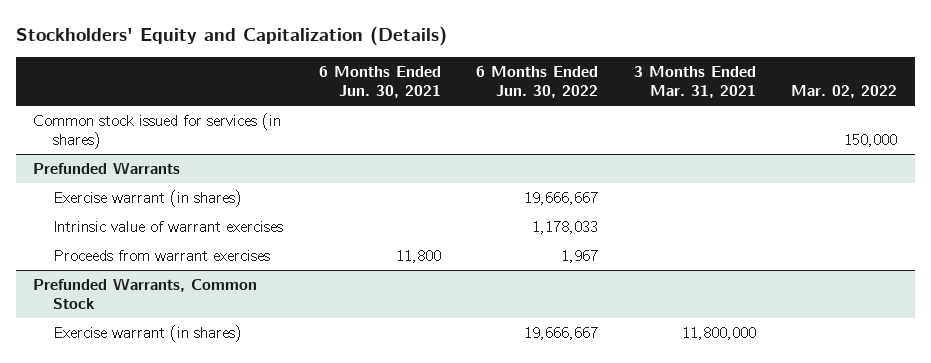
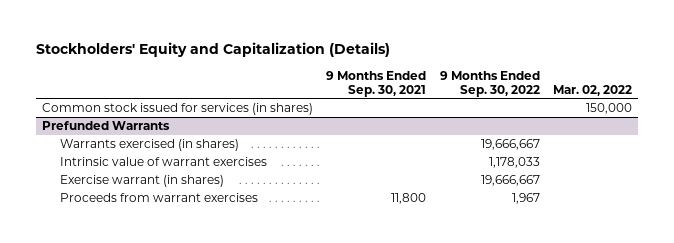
[318,66,441,98] 6 Months Ended Jun. 30, 2021 -> none
[476,66,599,98] 6 Months Ended Jun. 30, 2022 -> none
[633,66,756,98] 3 Months Ended Mar. 31, 2021 -> none
none -> [326,70,427,97] 9 Months Ended Sep. 30, 2021
none -> [439,70,540,97] 9 Months Ended Sep. 30, 2022
none -> [60,139,240,152] Warrants exercised (in shares)
[53,190,243,208] Exercise warrant (in shares) -> [60,175,225,188] Exercise warrant (in shares)
[33,278,258,309] Prefunded Warrants, Common Stock -> none
[53,325,243,343] Exercise warrant (in shares) -> none

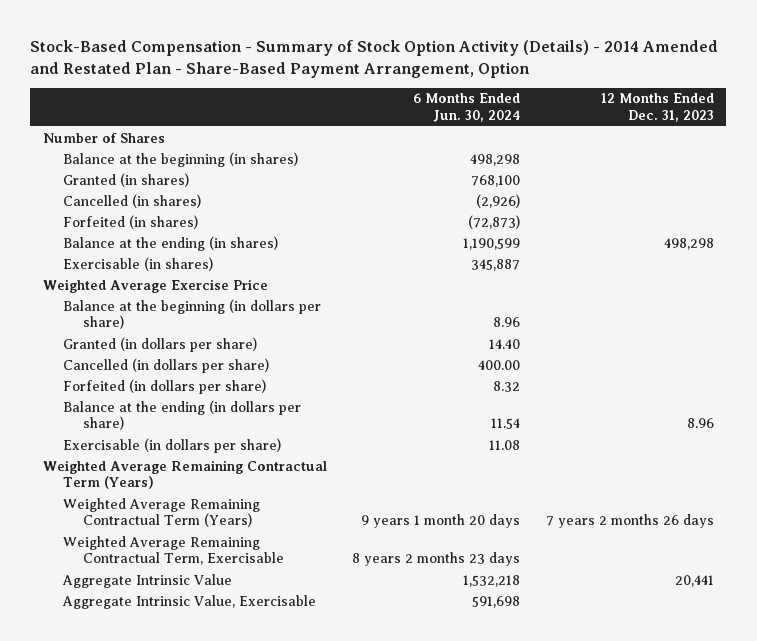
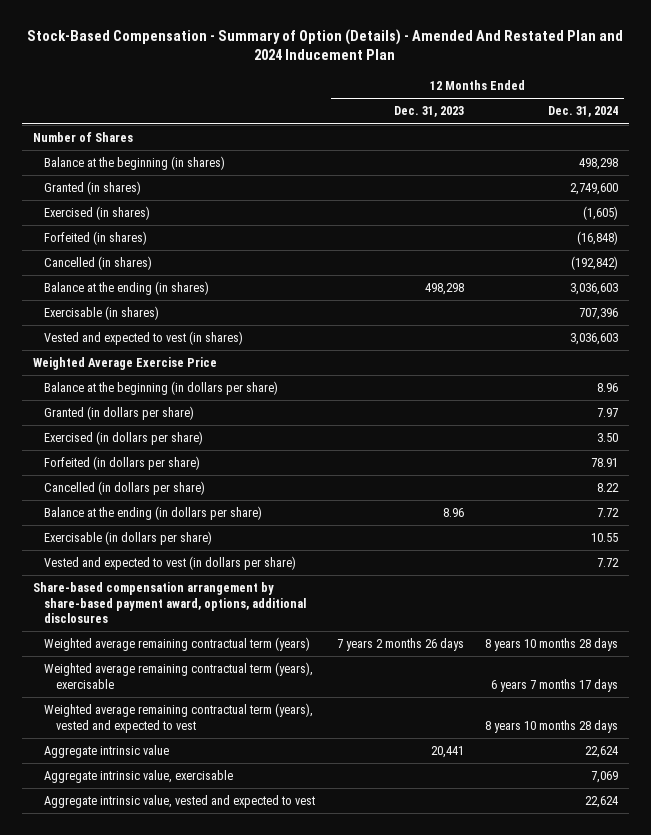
[30,40,719,78] Stock-Based Compensation - Summary of Stock Option Activity (Details) - 2014 Amended and Restated Plan - Share-Based Payment Arrangement, Option -> [27,29,624,61] Stock-Based Compensation - Summary of Option (Details) - Amended And Restated Plan and 2024 Inducement Plan
[413,93,521,122] 6 Months Ended Jun. 30, 2024 -> none
none -> [548,106,619,118] Dec. 31, 2024
none -> [44,206,151,221] Exercised (in shares)
[63,193,202,208] Cancelled (in shares) -> [44,256,153,271] Cancelled (in shares)
none -> [44,331,244,346] Vested and expected to vest (in shares)
none -> [44,431,204,446] Exercised (in dollars per share)
[63,357,270,373] Cancelled (in dollars per share) -> [44,481,206,496] Cancelled (in dollars per share)
none -> [44,556,297,571] Vested and expected to vest (in dollars per share)
[43,459,328,489] Weighted Average Remaining Contractual Term (Years) -> [32,582,307,623] Share-based compensation arrangement by share-based payment award, options, additional disclosures
[63,497,261,527] Weighted Average Remaining Contractual Term (Years) -> [44,637,311,652] Weighted average remaining contractual term (years)
[63,535,285,565] Weighted Average Remaining Contractual Term, Exercisable -> [44,662,314,689] Weighted average remaining contractual term (years), exercisable
none -> [44,703,314,733] Weighted average remaining contractual term (years), vested and expected to vest
[62,573,233,588] Aggregate Intrinsic Value -> [44,745,170,759] Aggregate intrinsic value
[62,594,317,609] Aggregate Intrinsic Value, Exercisable -> [44,770,234,784] Aggregate intrinsic value, exercisable
none -> [44,795,316,809] Aggregate intrinsic value, vested and expected to vest

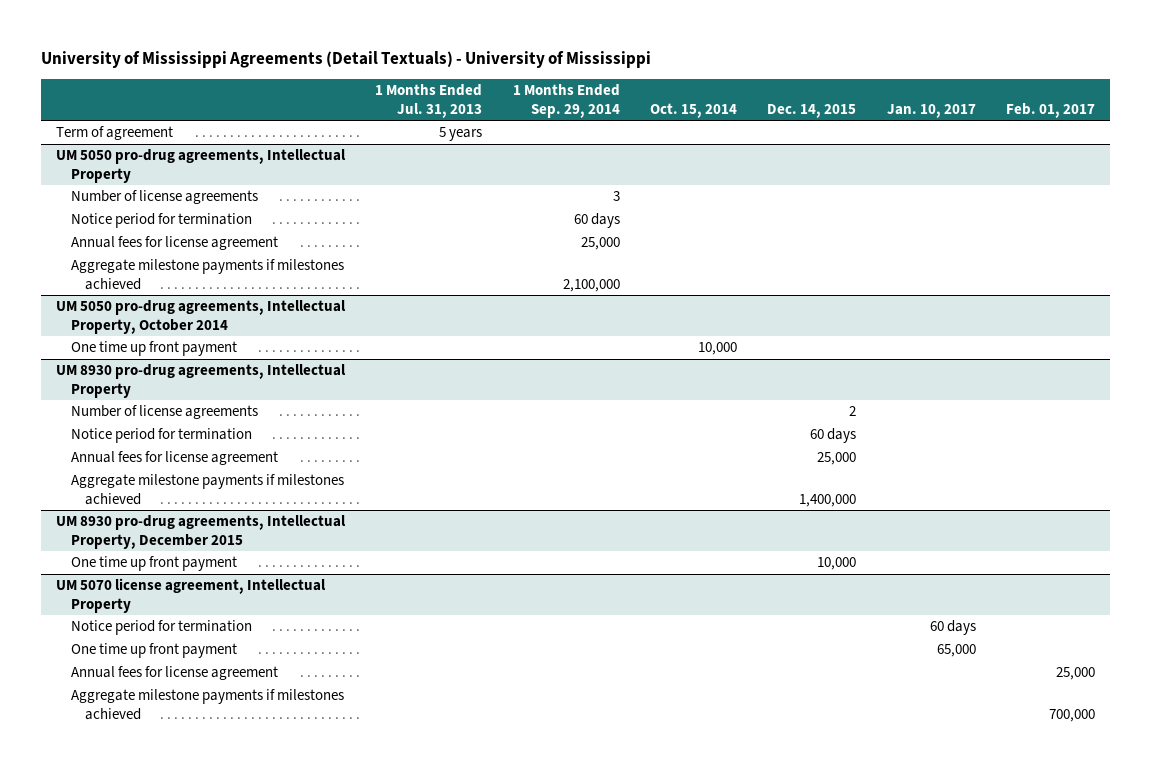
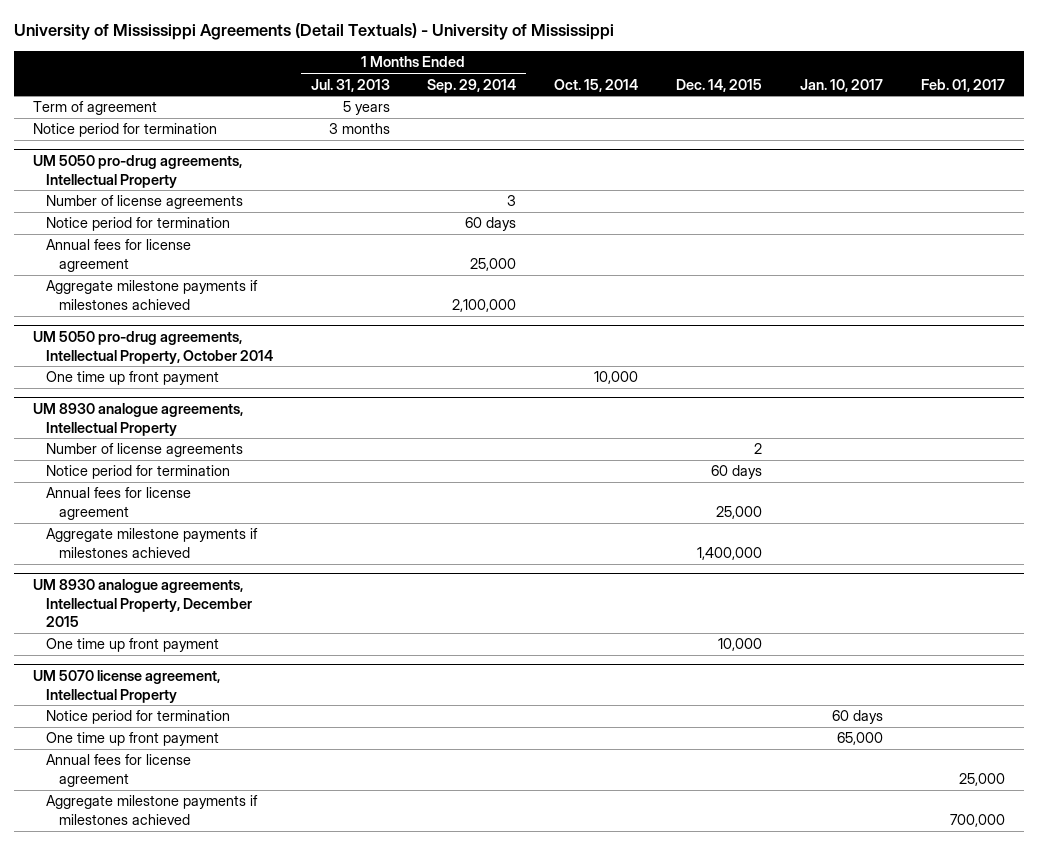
none -> [32,123,217,138] Notice period for termination
[56,364,347,398] UM 8930 pro-drug agreements, Intellectual Property -> [32,402,243,436] UM 8930 analogue agreements, Intellectual Property
[56,515,347,549] UM 8930 pro-drug agreements, Intellectual Property, December 2015 -> [32,578,252,628] UM 8930 analogue agreements, Intellectual Property, December 2015

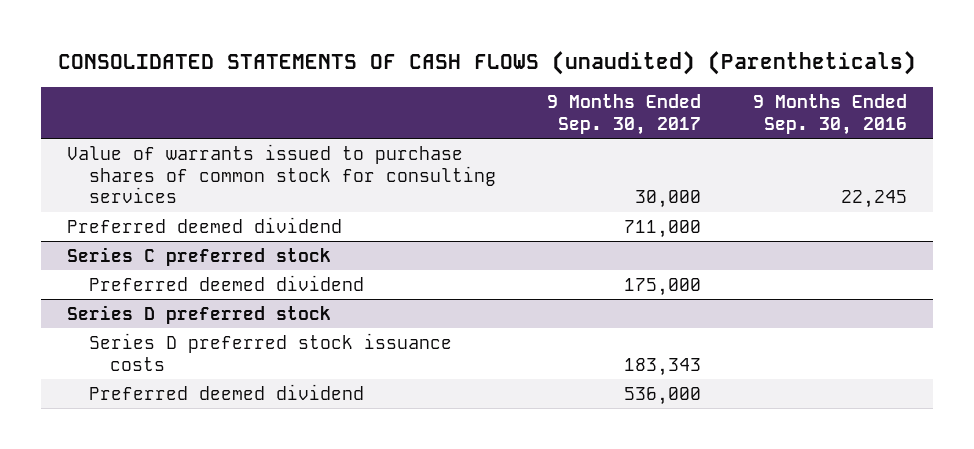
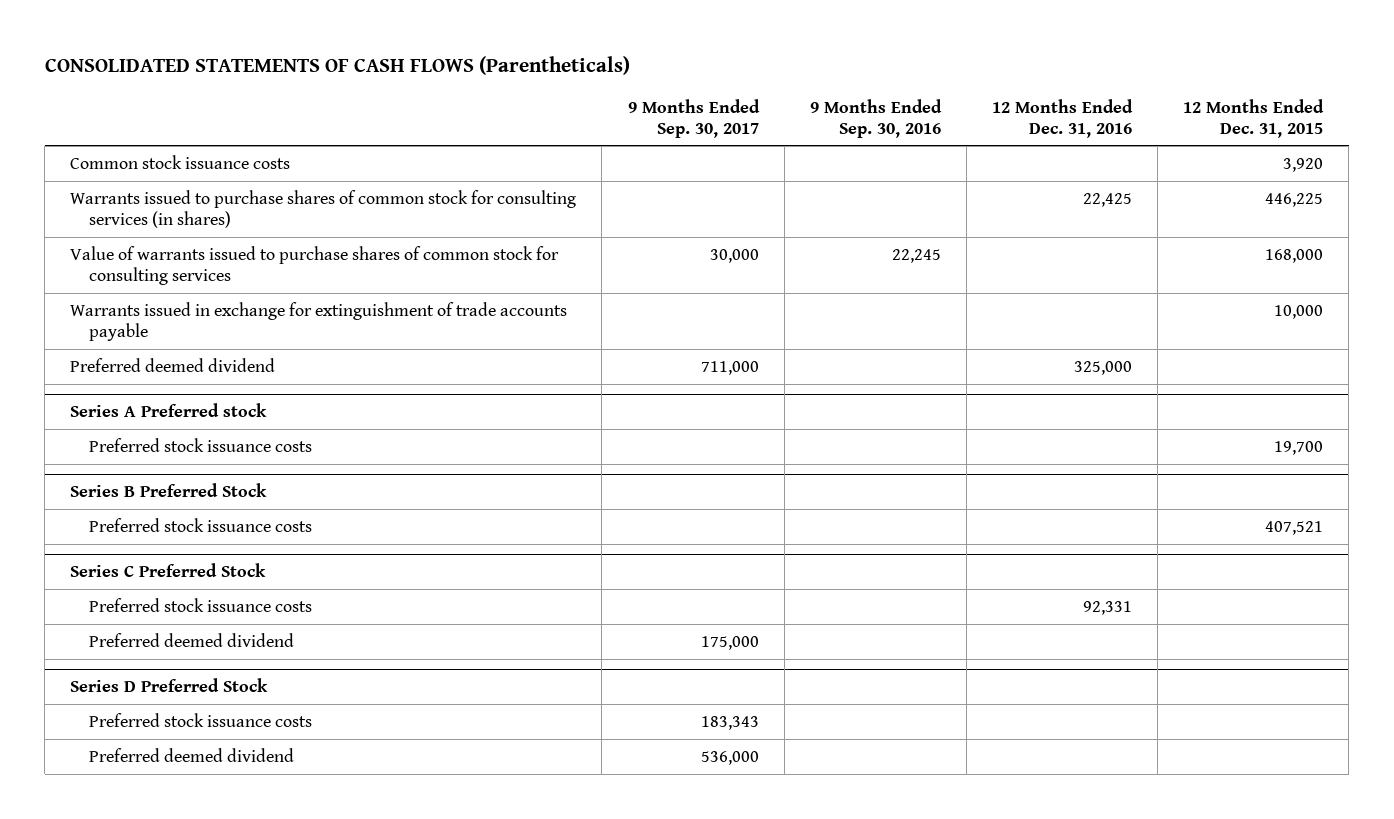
[58,51,917,76] CONSOLIDATED STATEMENTS OF CASH FLOWS (unaudited) (Parentheticals) -> [44,56,630,76] CONSOLIDATED STATEMENTS OF CASH FLOWS (Parentheticals)
none -> [992,98,1134,138] 12 Months Ended Dec. 31, 2016
none -> [1183,98,1325,138] 12 Months Ended Dec. 31, 2015
none -> [70,154,291,169] Common stock issuance costs
none -> [70,189,577,228] Warrants issued to purchase shares of common stock for consulting services (in shares)
none -> [70,301,568,341] Warrants issued in exchange for extinguishment of trade accounts payable
none -> [70,403,268,418] Series A Preferred stock
none -> [89,437,313,452] Preferred stock issuance costs
none -> [70,483,268,498] Series B Preferred Stock
none -> [89,517,313,532] Preferred stock issuance costs
[67,246,332,266] Series C preferred stock -> [70,563,267,578] Series C Preferred Stock
none -> [89,597,313,612] Preferred stock issuance costs
[67,304,332,324] Series D preferred stock -> [70,678,269,693] Series D Preferred Stock
[88,332,452,371] Series D preferred stock issuance costs -> [89,712,313,727] Preferred stock issuance costs

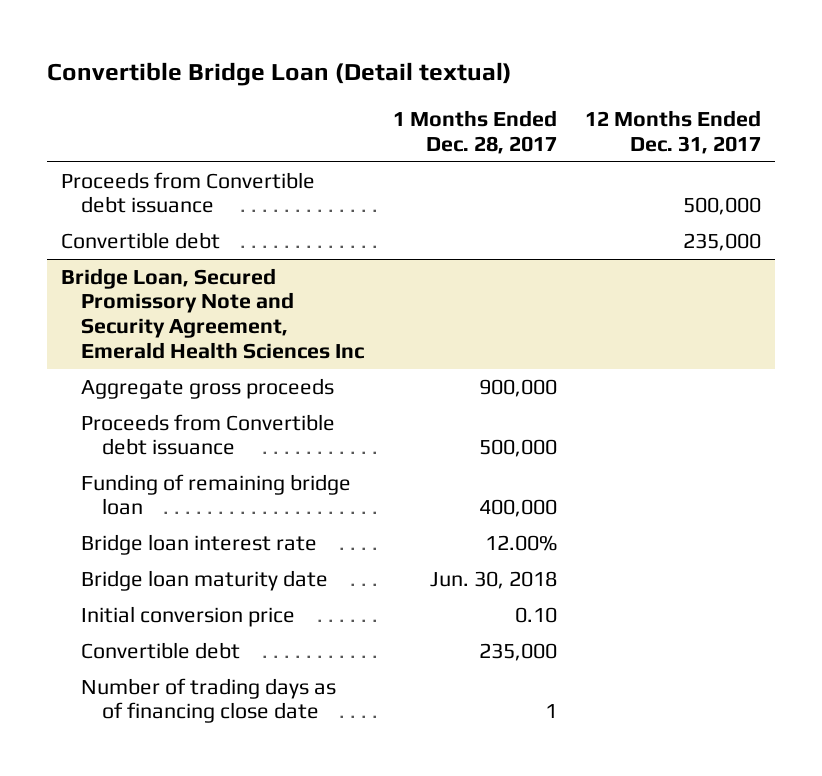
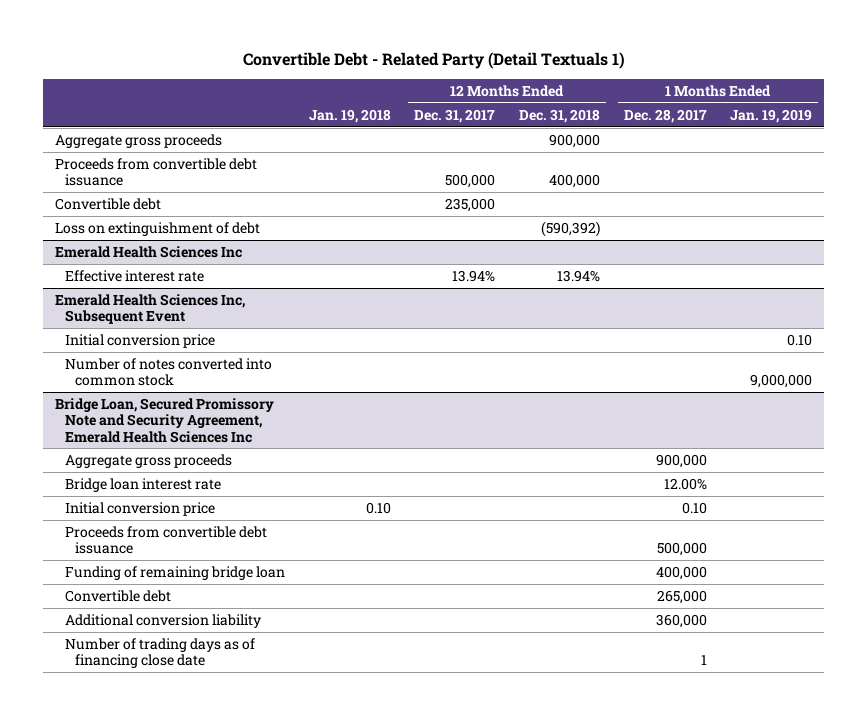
[46,62,512,87] Convertible Bridge Loan (Detail textual) -> [242,51,625,69] Convertible Debt - Related Party (Detail Textuals 1)
none -> [308,108,391,123] Jan. 19, 2018
none -> [519,108,601,123] Dec. 31, 2018
none -> [730,108,813,123] Jan. 19, 2019
none -> [54,133,222,148] Aggregate gross proceeds
[61,171,316,214] Proceeds from Convertible debt issuance -> [54,157,257,187] Proceeds from convertible debt issuance
none -> [54,221,260,236] Loss on extinguishment of debt
none -> [54,245,242,258] Emerald Health Sciences Inc
none -> [65,269,205,282] Effective interest rate
none -> [54,293,245,325] Emerald Health Sciences Inc, Subsequent Event
none -> [65,333,216,348] Initial conversion price
none -> [65,357,273,387] Number of notes converted into common stock
[81,413,336,456] Proceeds from Convertible debt issuance -> none
[81,569,329,591] Bridge loan maturity date -> none
none -> [65,525,268,555] Proceeds from convertible debt issuance
[81,473,352,516] Funding of remaining bridge loan -> [65,565,286,580] Funding of remaining bridge loan
[478,642,557,661] 235,000 -> [656,589,707,604] 265,000
none -> [65,613,262,628] Additional conversion liability

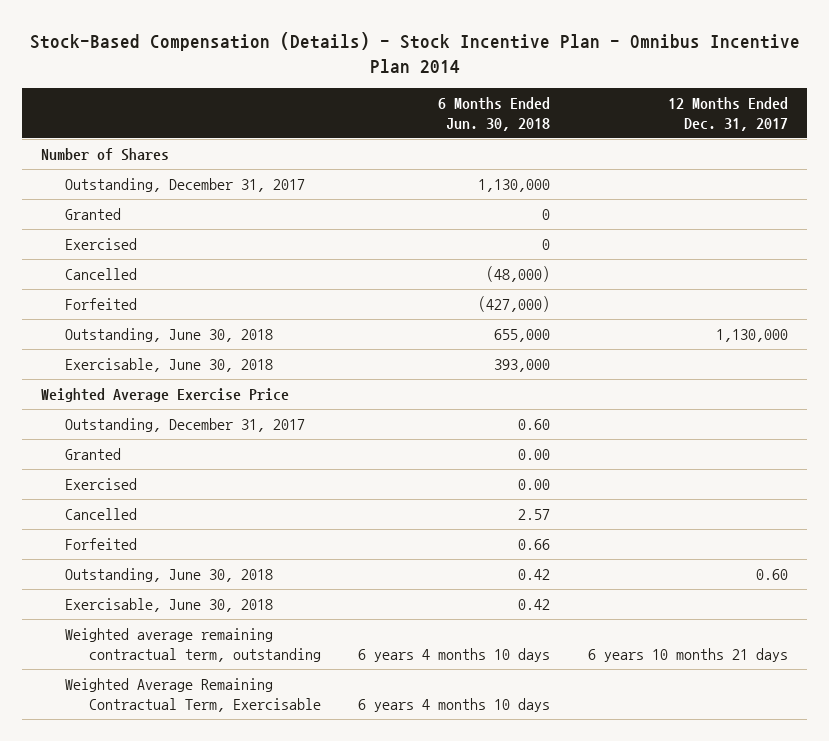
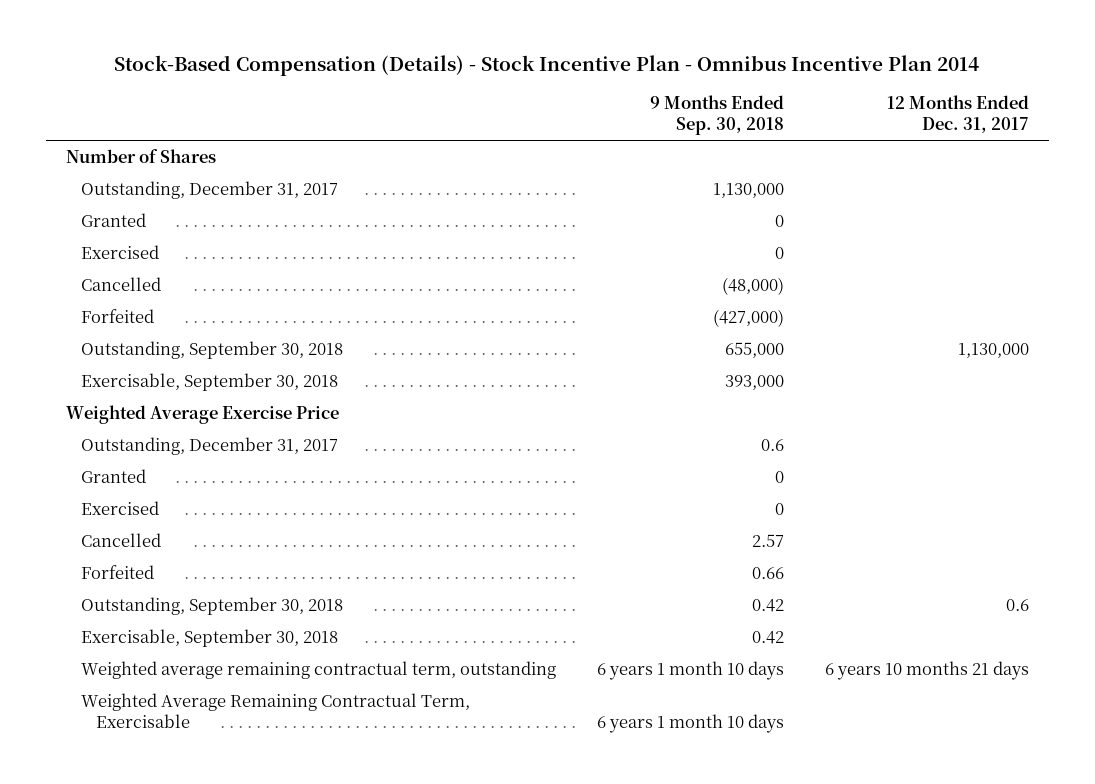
[438,96,551,131] 6 Months Ended Jun. 30, 2018 -> none
none -> [649,95,784,136] 9 Months Ended Sep. 30, 2018
[64,327,273,342] Outstanding, June 30, 2018 -> [81,341,344,360] Outstanding, September 30, 2018
[64,357,273,372] Exercisable, June 30, 2018 -> [81,373,339,392] Exercisable, September 30, 2018
[64,567,273,582] Outstanding, June 30, 2018 -> [81,597,344,616] Outstanding, September 30, 2018
[755,568,788,580] 0.60 -> [1005,599,1029,612] 0.6
[64,597,273,612] Exercisable, June 30, 2018 -> [81,629,339,648] Exercisable, September 30, 2018

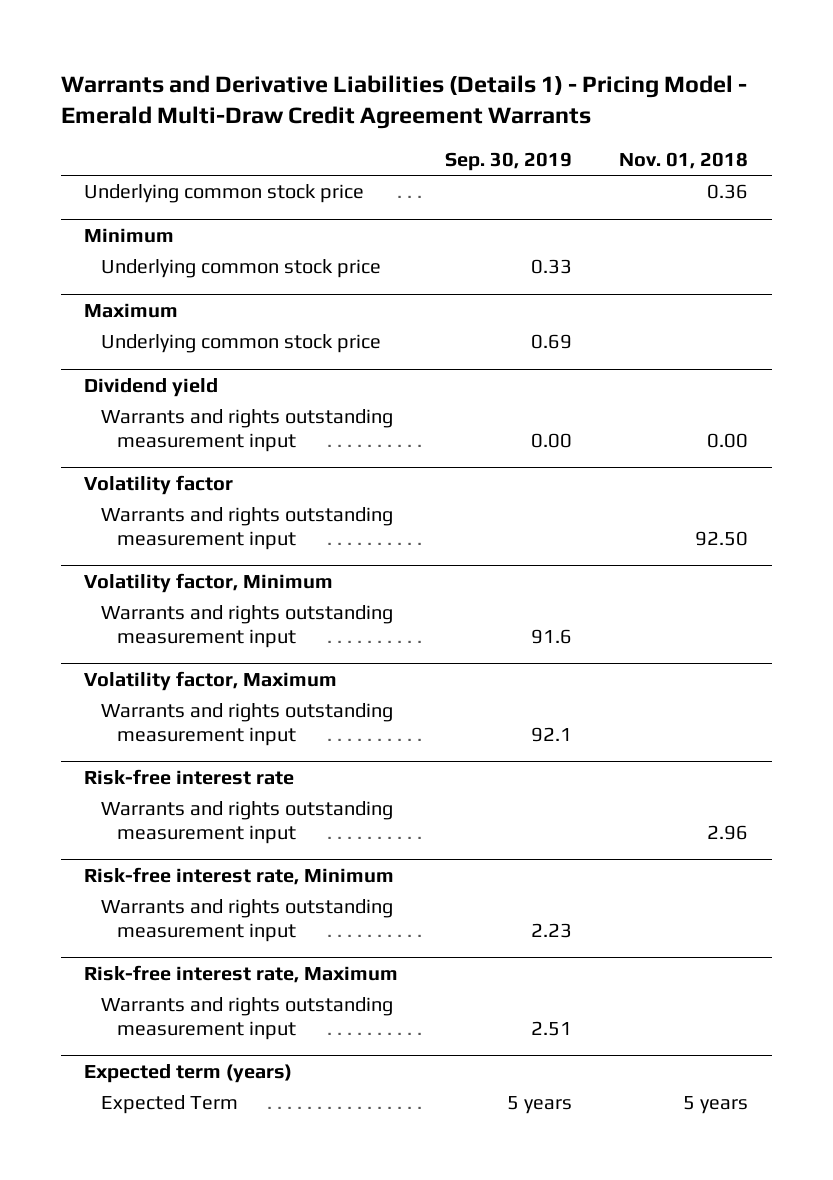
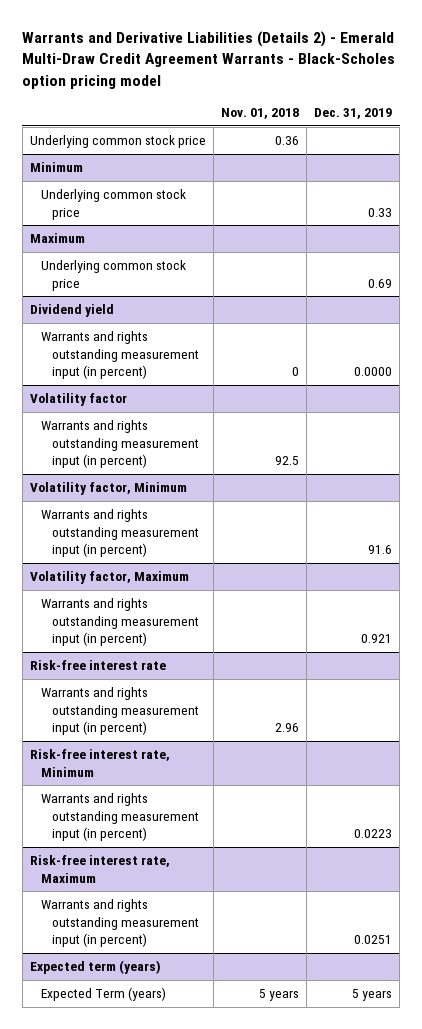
[60,75,747,130] Warrants and Derivative Liabilities (Details 1) - Pricing Model - Emerald Multi-Draw Credit Agreement Warrants -> [22,31,396,89] Warrants and Derivative Liabilities (Details 2) - Emerald Multi-Draw Credit Agreement Warrants - Black-Scholes option pricing model
[445,152,573,172] Sep. 30, 2019 -> none
none -> [314,108,393,120] Dec. 31, 2019
[100,409,393,452] Warrants and rights outstanding measurement input -> [41,331,200,380] Warrants and rights outstanding measurement input (in percent)
[707,432,749,448] 0.00 -> [292,367,300,377] 0
[100,507,393,550] Warrants and rights outstanding measurement input -> [41,420,200,469] Warrants and rights outstanding measurement input (in percent)
[695,530,749,546] 92.50 -> [275,456,300,466] 92.5
[100,605,393,648] Warrants and rights outstanding measurement input -> [41,509,200,558] Warrants and rights outstanding measurement input (in percent)
[100,703,393,746] Warrants and rights outstanding measurement input -> [41,598,200,647] Warrants and rights outstanding measurement input (in percent)
[100,801,393,844] Warrants and rights outstanding measurement input -> [41,687,200,736] Warrants and rights outstanding measurement input (in percent)
[100,899,393,942] Warrants and rights outstanding measurement input -> [41,793,200,842] Warrants and rights outstanding measurement input (in percent)
[100,997,393,1040] Warrants and rights outstanding measurement input -> [41,899,200,948] Warrants and rights outstanding measurement input (in percent)
[100,1095,238,1115] Expected Term -> [41,987,167,1002] Expected Term (years)

